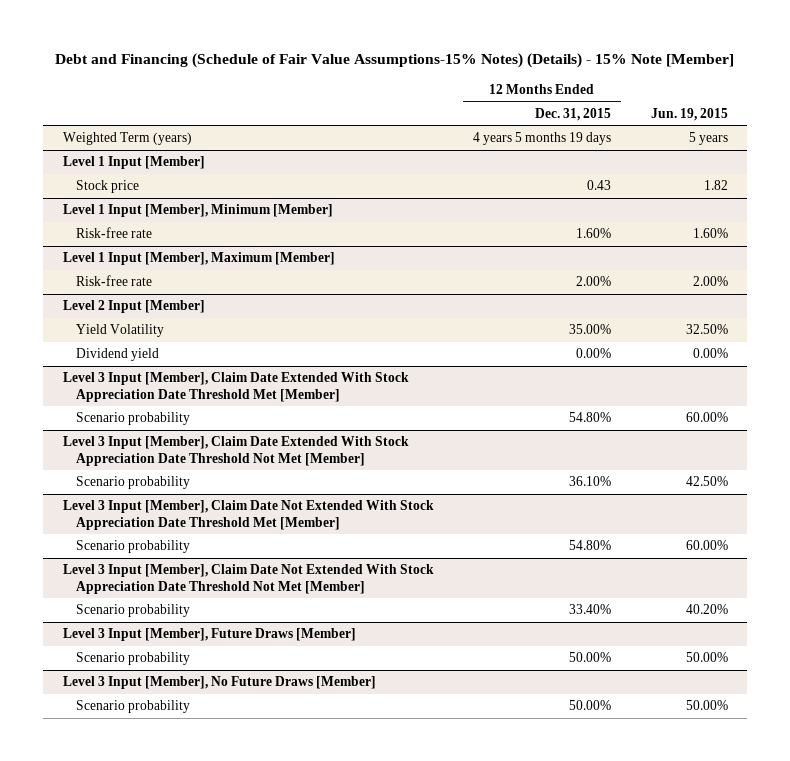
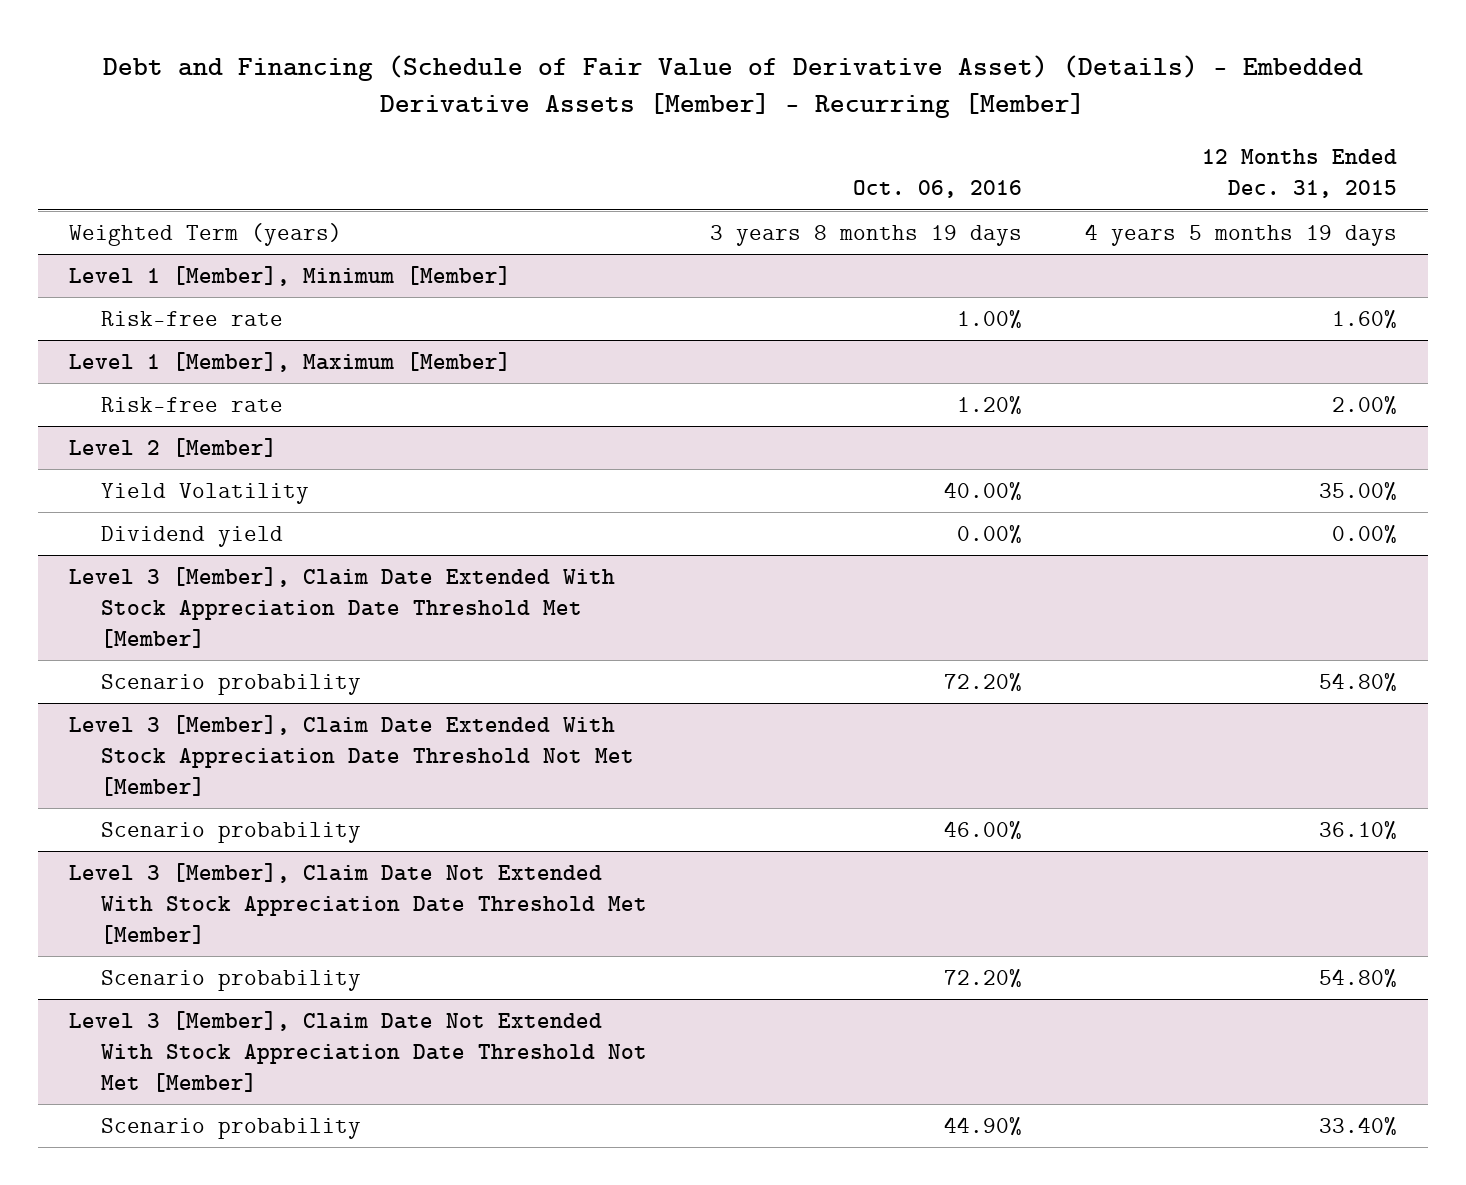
[55,53,735,69] Debt and Financing (Schedule of Fair Value Assumptions-15% Notes) (Details) - 15% Note [Member] -> [103,54,1364,118] Debt and Financing (Schedule of Fair Value of Derivative Asset) (Details) - Embedded Derivative Assets [Member] - Recurring [Member]
[650,107,728,121] Jun. 19, 2015 -> none
none -> [852,180,1022,199] Oct. 06, 2016
[62,156,205,170] Level 1 Input [Member] -> none
[75,180,139,194] Stock price -> none
[62,204,333,218] Level 1 Input [Member], Minimum [Member] -> [69,265,512,286] Level 1 [Member], Minimum [Member]
[62,252,335,266] Level 1 Input [Member], Maximum [Member] -> [69,351,512,372] Level 1 [Member], Maximum [Member]
[62,300,205,314] Level 2 Input [Member] -> [69,437,278,457] Level 2 [Member]
[62,372,409,402] Level 3 Input [Member], Claim Date Extended With Stock Appreciation Date Threshold Met [Member] -> [69,566,616,648] Level 3 [Member], Claim Date Extended With Stock Appreciation Date Threshold Met [Member]
[62,436,409,466] Level 3 Input [Member], Claim Date Extended With Stock Appreciation Date Threshold Not Met [Member] -> [69,714,635,796] Level 3 [Member], Claim Date Extended With Stock Appreciation Date Threshold Not Met [Member]
[62,500,434,530] Level 3 Input [Member], Claim Date Not Extended With Stock Appreciation Date Threshold Met [Member] -> [69,862,648,944] Level 3 [Member], Claim Date Not Extended With Stock Appreciation Date Threshold Met [Member]
[62,564,434,594] Level 3 Input [Member], Claim Date Not Extended With Stock Appreciation Date Threshold Not Met [Member] -> [69,1010,648,1092] Level 3 [Member], Claim Date Not Extended With Stock Appreciation Date Threshold Not Met [Member]
[62,628,356,642] Level 3 Input [Member], Future Draws [Member] -> none
[75,652,190,666] Scenario probability -> none
[62,676,376,690] Level 3 Input [Member], No Future Draws [Member] -> none
[75,700,190,714] Scenario probability -> none

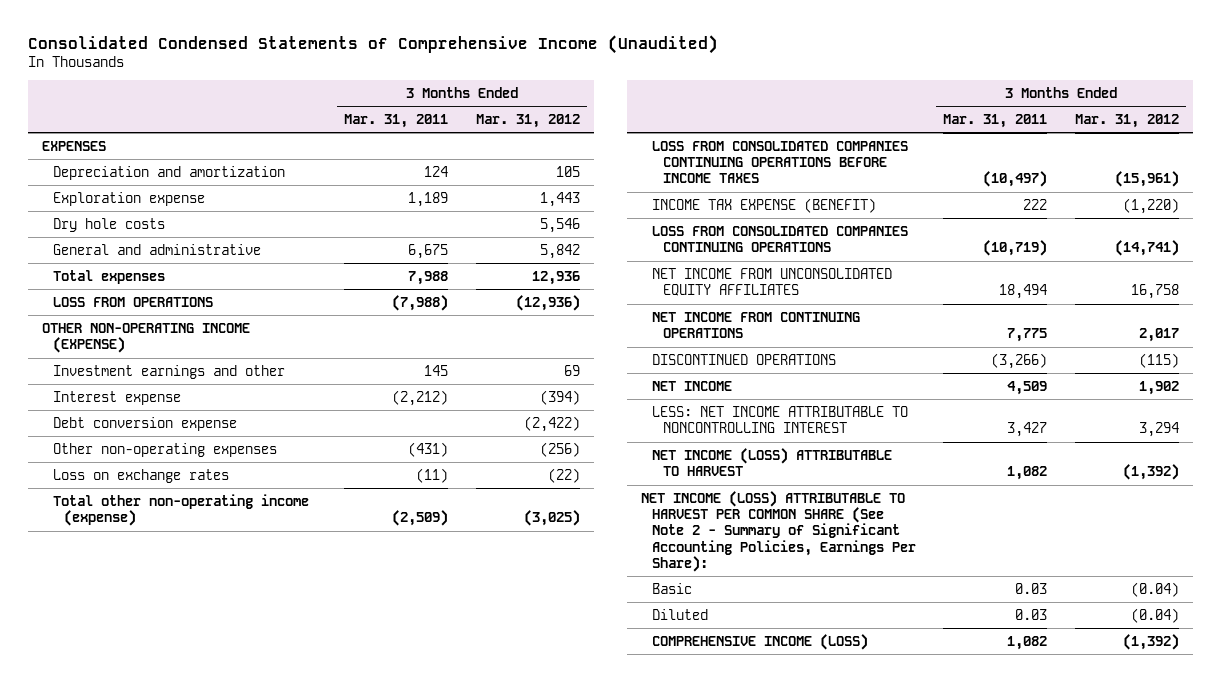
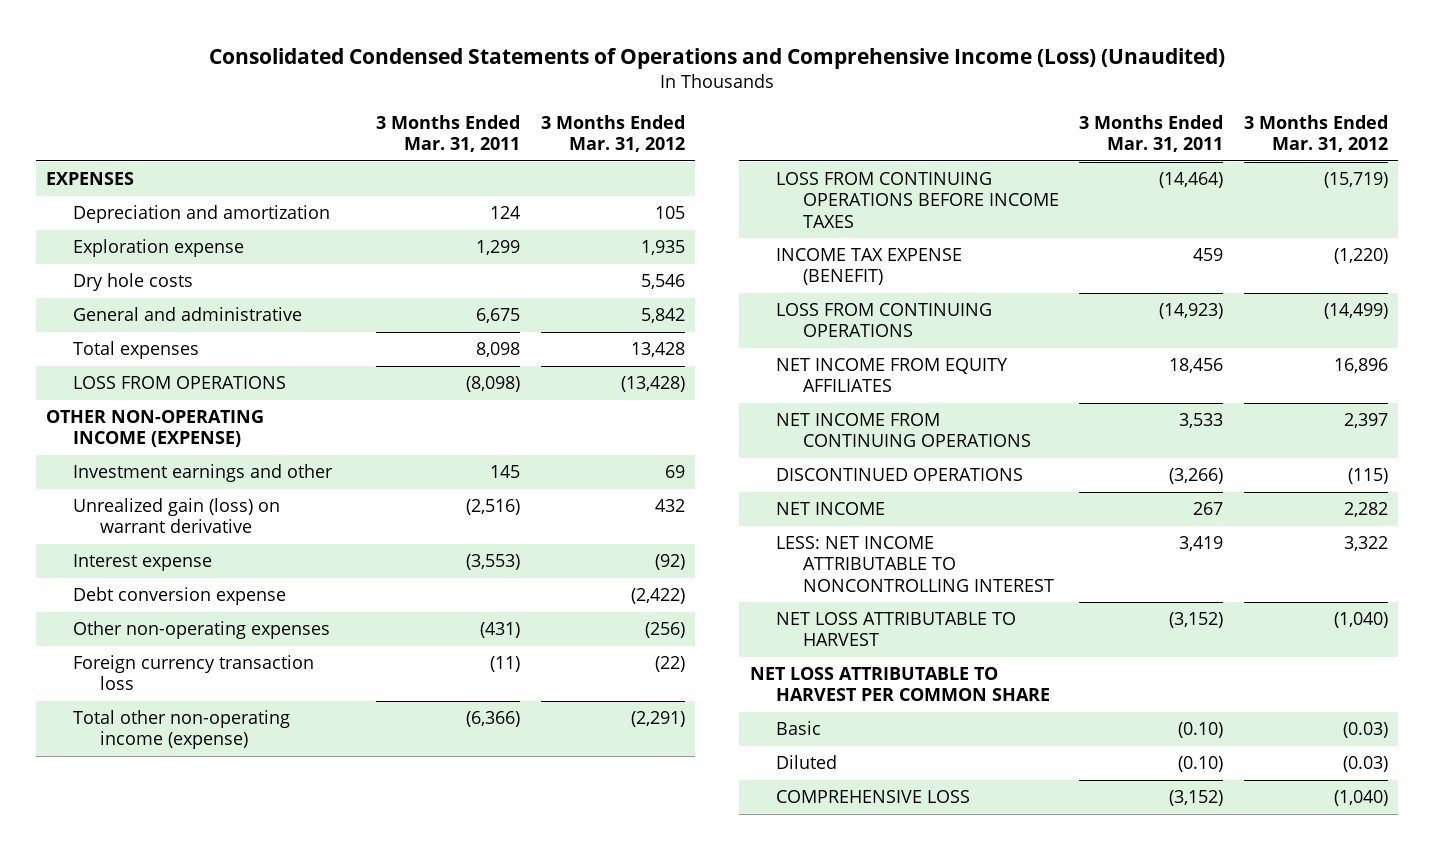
[28,34,719,54] Consolidated Condensed Statements of Comprehensive Income (Unaudited) -> [209,47,1226,69] Consolidated Condensed Statements of Operations and Comprehensive Income (Loss) (Unaudited)
[408,191,449,207] 1,189 -> [476,240,521,256] 1,299
[539,191,580,207] 1,443 -> [640,240,685,256] 1,935
[408,270,449,285] 7,988 -> [476,342,521,358] 8,098
[531,270,580,285] 12,936 -> [630,342,685,358] 13,428
[392,294,449,311] (7,988) -> [466,376,521,393] (8,098)
[515,294,580,311] (12,936) -> [620,376,685,393] (13,428)
none -> [73,498,281,534] Unrealized gain (loss) on warrant derivative
[392,389,449,406] (2,212) -> [466,554,521,571] (3,553)
[539,389,580,405] (394) -> [654,554,685,571] (92)
[52,468,229,483] Loss on exchange rates -> [73,655,315,691] Foreign currency transaction loss
[392,510,449,527] (2,509) -> [466,711,521,728] (6,366)
[523,510,580,527] (3,025) -> [630,711,685,728] (2,291)
[651,140,908,184] LOSS FROM CONSOLIDATED COMPANIES CONTINUING OPERATIONS BEFORE INCOME TAXES -> [776,172,1060,228] LOSS FROM CONTINUING OPERATIONS BEFORE INCOME TAXES
[983,171,1048,188] (10,497) -> [1159,172,1224,189] (14,464)
[1114,171,1179,188] (15,961) -> [1323,172,1388,189] (15,719)
[1023,198,1048,210] 222 -> [1193,248,1224,262] 459
[651,225,908,253] LOSS FROM CONSOLIDATED COMPANIES CONTINUING OPERATIONS -> [776,303,993,338] LOSS FROM CONTINUING OPERATIONS
[983,240,1048,257] (10,719) -> [1159,303,1224,320] (14,923)
[1114,240,1179,257] (14,741) -> [1323,303,1388,320] (14,499)
[651,267,892,297] NET INCOME FROM UNCONSOLIDATED EQUITY AFFILIATES -> [776,358,1009,393] NET INCOME FROM EQUITY AFFILIATES
[999,284,1048,300] 18,494 -> [1169,358,1224,374] 18,456
[1130,284,1179,300] 16,758 -> [1333,358,1388,374] 16,896
[1007,328,1048,343] 7,775 -> [1179,413,1224,429] 3,533
[1138,328,1179,343] 2,017 -> [1343,413,1388,429] 2,397
[1007,380,1048,395] 4,509 -> [1193,502,1224,516] 267
[1138,380,1179,395] 1,902 -> [1343,502,1388,518] 2,282
[1007,422,1048,438] 3,427 -> [1179,536,1224,552] 3,419
[1138,422,1179,438] 3,294 -> [1343,536,1388,552] 3,322
[651,447,892,477] NET INCOME (LOSS) ATTRIBUTABLE TO HARVEST -> [776,612,1017,647] NET LOSS ATTRIBUTABLE TO HARVEST
[1007,466,1048,481] 1,082 -> [1169,612,1224,629] (3,152)
[1122,464,1179,481] (1,392) -> [1333,612,1388,629] (1,040)
[640,490,916,572] NET INCOME (LOSS) ATTRIBUTABLE TO HARVEST PER COMMON SHARE (See Note 2 - Summary of Significant Accounting Policies, Earnings Per Share): -> [749,667,1051,702] NET LOSS ATTRIBUTABLE TO HARVEST PER COMMON SHARE
[1015,582,1048,594] 0.03 -> [1178,722,1224,739] (0.10)
[1130,581,1179,597] (0.04) -> [1342,722,1388,739] (0.03)
[1015,608,1048,620] 0.03 -> [1178,756,1224,773] (0.10)
[1130,607,1179,623] (0.04) -> [1342,756,1388,773] (0.03)
[651,633,868,650] COMPREHENSIVE INCOME (LOSS) -> [776,790,971,804] COMPREHENSIVE LOSS
[1007,635,1048,650] 1,082 -> [1169,790,1224,807] (3,152)
[1122,633,1179,650] (1,392) -> [1333,790,1388,807] (1,040)

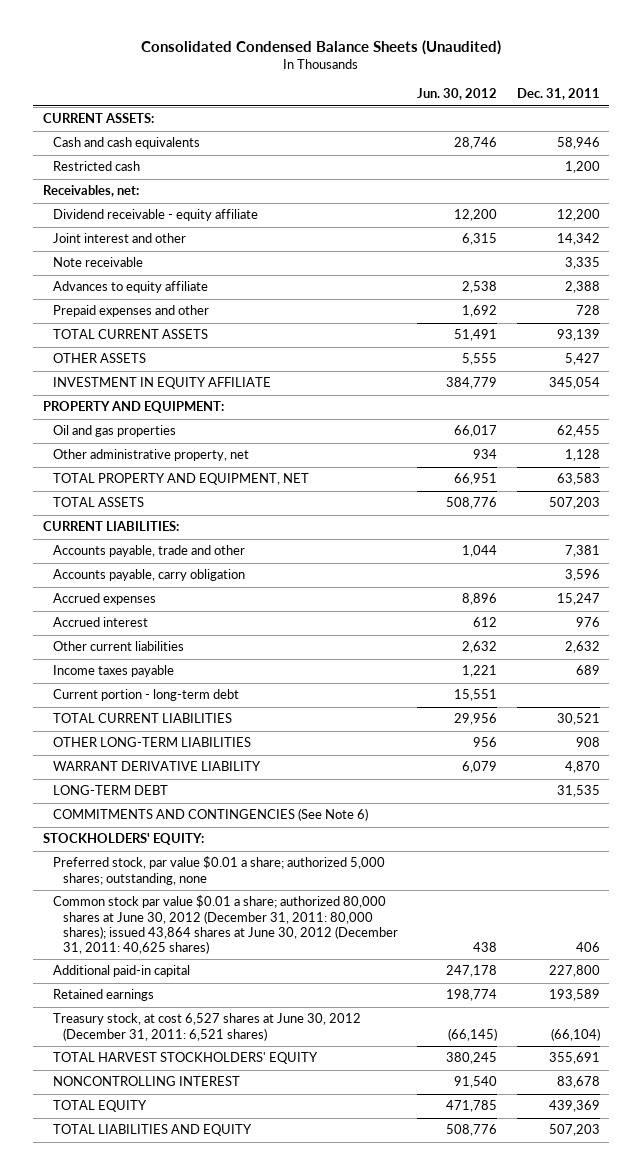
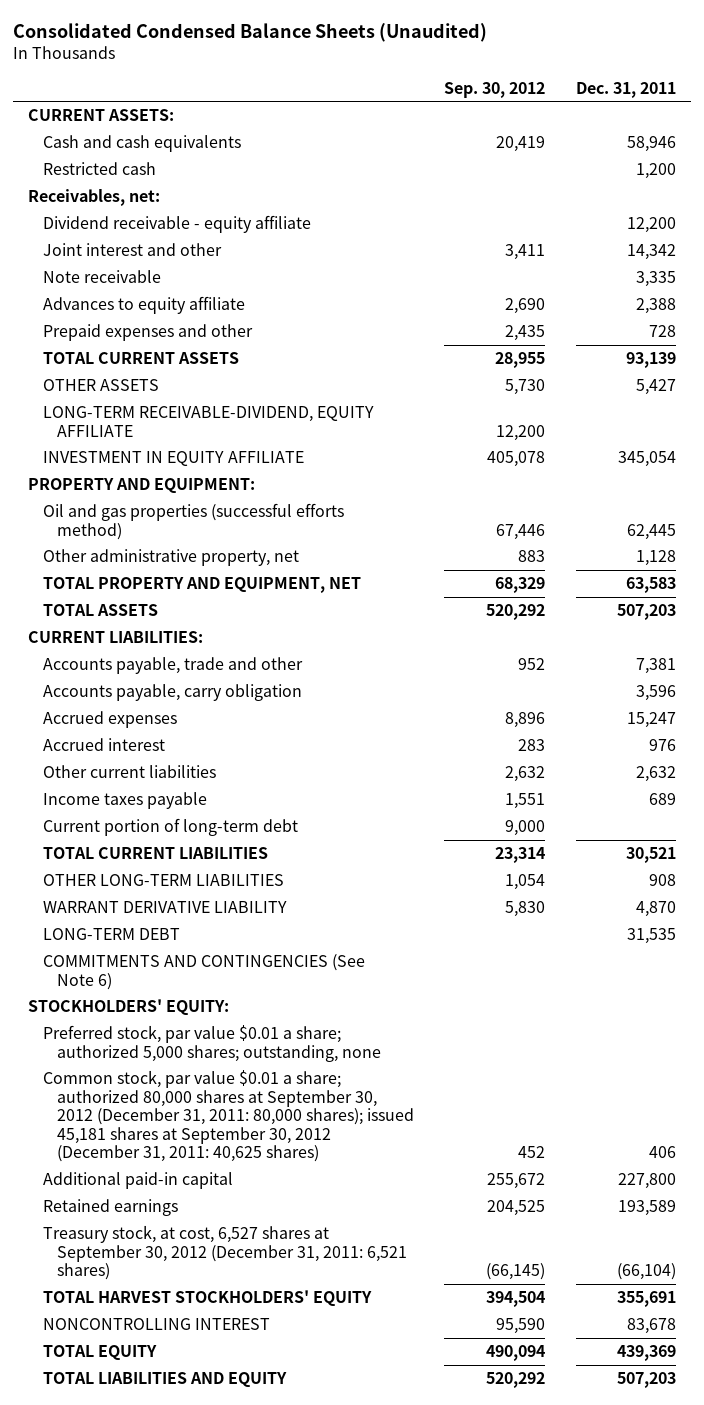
[417,88,498,101] Jun. 30, 2012 -> none
none -> [444,81,546,98] Sep. 30, 2012
none -> [42,406,374,437] LONG-TERM RECEIVABLE-DIVIDEND, EQUITY AFFILIATE
[52,425,176,438] Oil and gas properties -> [42,503,344,540] Oil and gas properties (successful efforts method)
[556,425,600,438] 62,455 -> [626,523,676,540] 62,445
[52,689,239,702] Current portion - long-term debt -> [42,818,298,837] Current portion of long-term debt
[52,895,398,954] Common stock par value $0.01 a share; authorized 80,000 shares at June 30, 2012 (December 31, 2011: 80,000 shares); issued 43,864 shares at June 30, 2012 (December 31, 2011: 40,625 shares) -> [42,1070,415,1163] Common stock, par value $0.01 a share; authorized 80,000 shares at September 30, 2012 (December 31, 2011: 80,000 shares); issued 45,181 shares at September 30, 2012 (December 31, 2011: 40,625 shares)
[52,1013,361,1041] Treasury stock, at cost 6,527 shares at June 30, 2012 (December 31, 2011: 6,521 shares) -> [42,1225,408,1281] Treasury stock, at cost, 6,527 shares at September 30, 2012 (December 31, 2011: 6,521 shares)

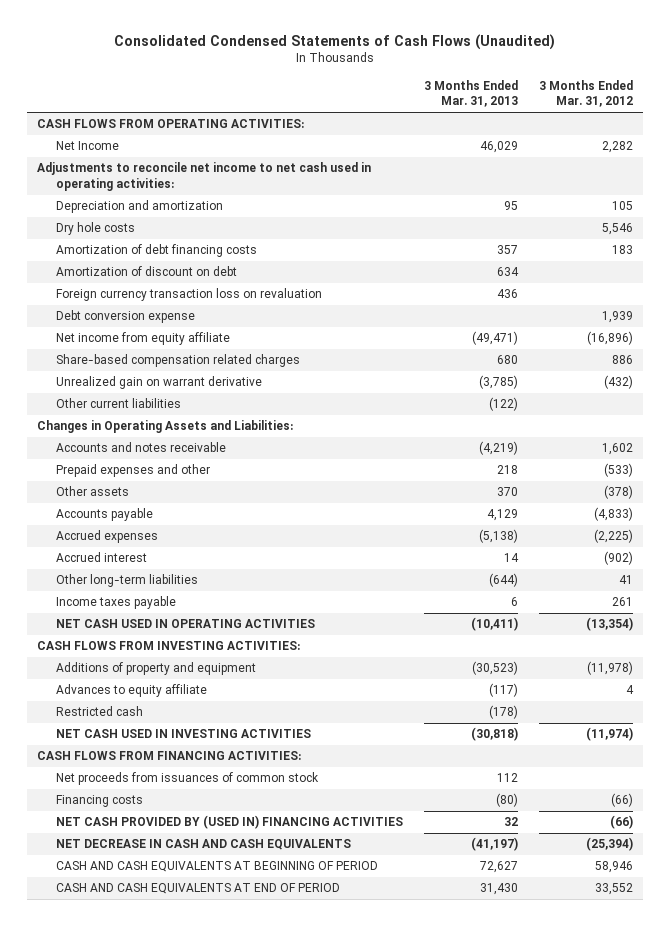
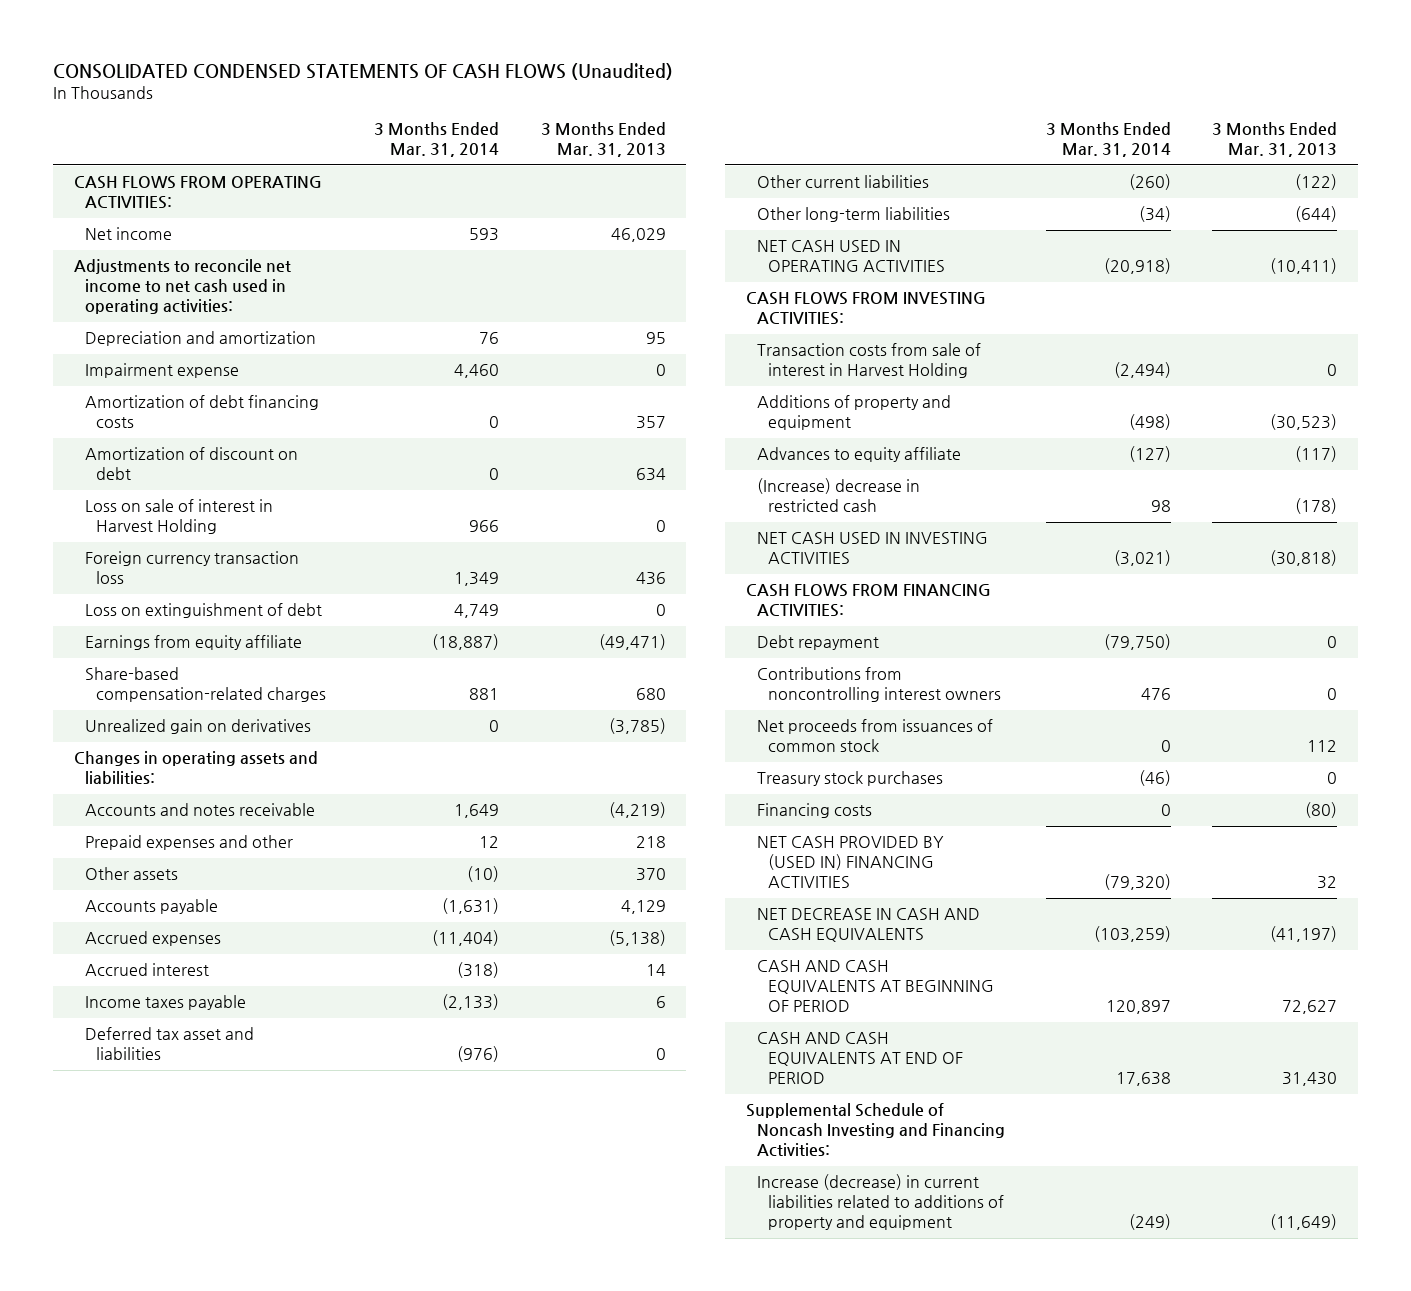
[113,33,555,50] Consolidated Condensed Statements of Cash Flows (Unaudited) -> [52,62,673,80] CONSOLIDATED CONDENSED STATEMENTS OF CASH FLOWS (Unaudited)
[538,79,633,108] 3 Months Ended Mar. 31, 2012 -> none
none -> [374,122,500,158] 3 Months Ended Mar. 31, 2014
[55,141,119,151] Net Income -> [84,227,172,241] Net income
[55,222,135,236] Dry hole costs -> none
none -> [84,363,239,379] Impairment expense
[55,310,195,324] Debt conversion expense -> none
none -> [84,499,273,535] Loss on sale of interest in Harvest Holding
[55,288,322,302] Foreign currency transaction loss on revaluation -> [84,551,299,585] Foreign currency transaction loss
none -> [84,603,322,619] Loss on extinguishment of debt
[55,332,230,346] Net income from equity affiliate -> [84,635,302,651] Earnings from equity affiliate
[55,354,300,368] Share-based compensation related charges -> [84,667,327,703] Share-based compensation-related charges
[55,376,262,390] Unrealized gain on warrant derivative -> [84,719,311,735] Unrealized gain on derivatives
[37,420,294,434] Changes in Operating Assets and Liabilities: -> [73,751,318,785] Changes in operating assets and liabilities:
none -> [84,1027,254,1061] Deferred tax asset and liabilities
[55,398,181,409] Other current liabilities -> [756,175,929,189] Other current liabilities
[55,574,198,588] Other long-term liabilities -> [756,207,950,223] Other long-term liabilities
none -> [756,343,981,379] Transaction costs from sale of interest in Harvest Holding
[55,706,143,717] Restricted cash -> [756,478,920,513] (Increase) decrease in restricted cash
none -> [756,635,879,651] Debt repayment
none -> [756,667,1001,703] Contributions from noncontrolling interest owners
none -> [756,771,943,787] Treasury stock purchases
none -> [745,1103,1005,1158] Supplemental Schedule of Noncash Investing and Financing Activities:
none -> [756,1174,1004,1231] Increase (decrease) in current liabilities related to additions of property and equipment

